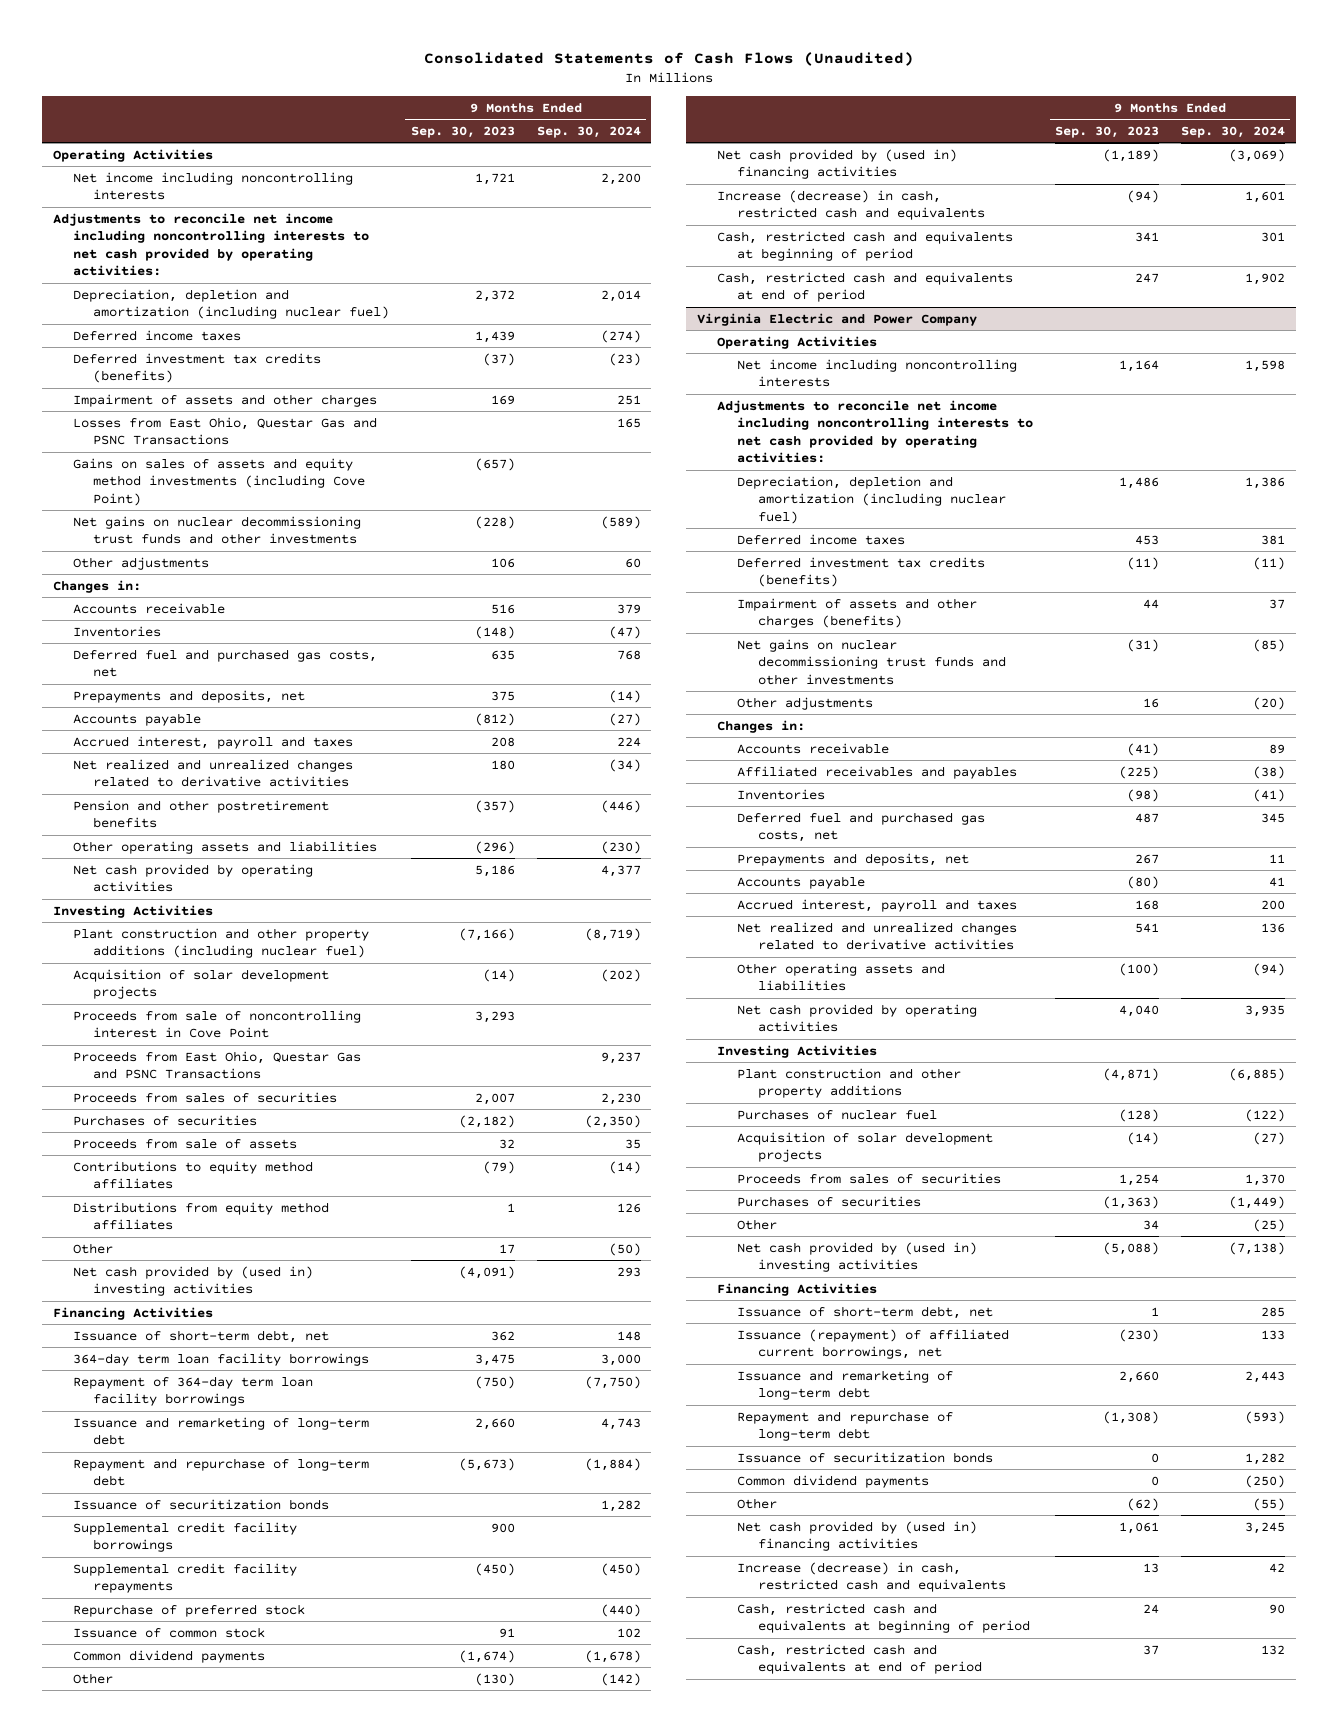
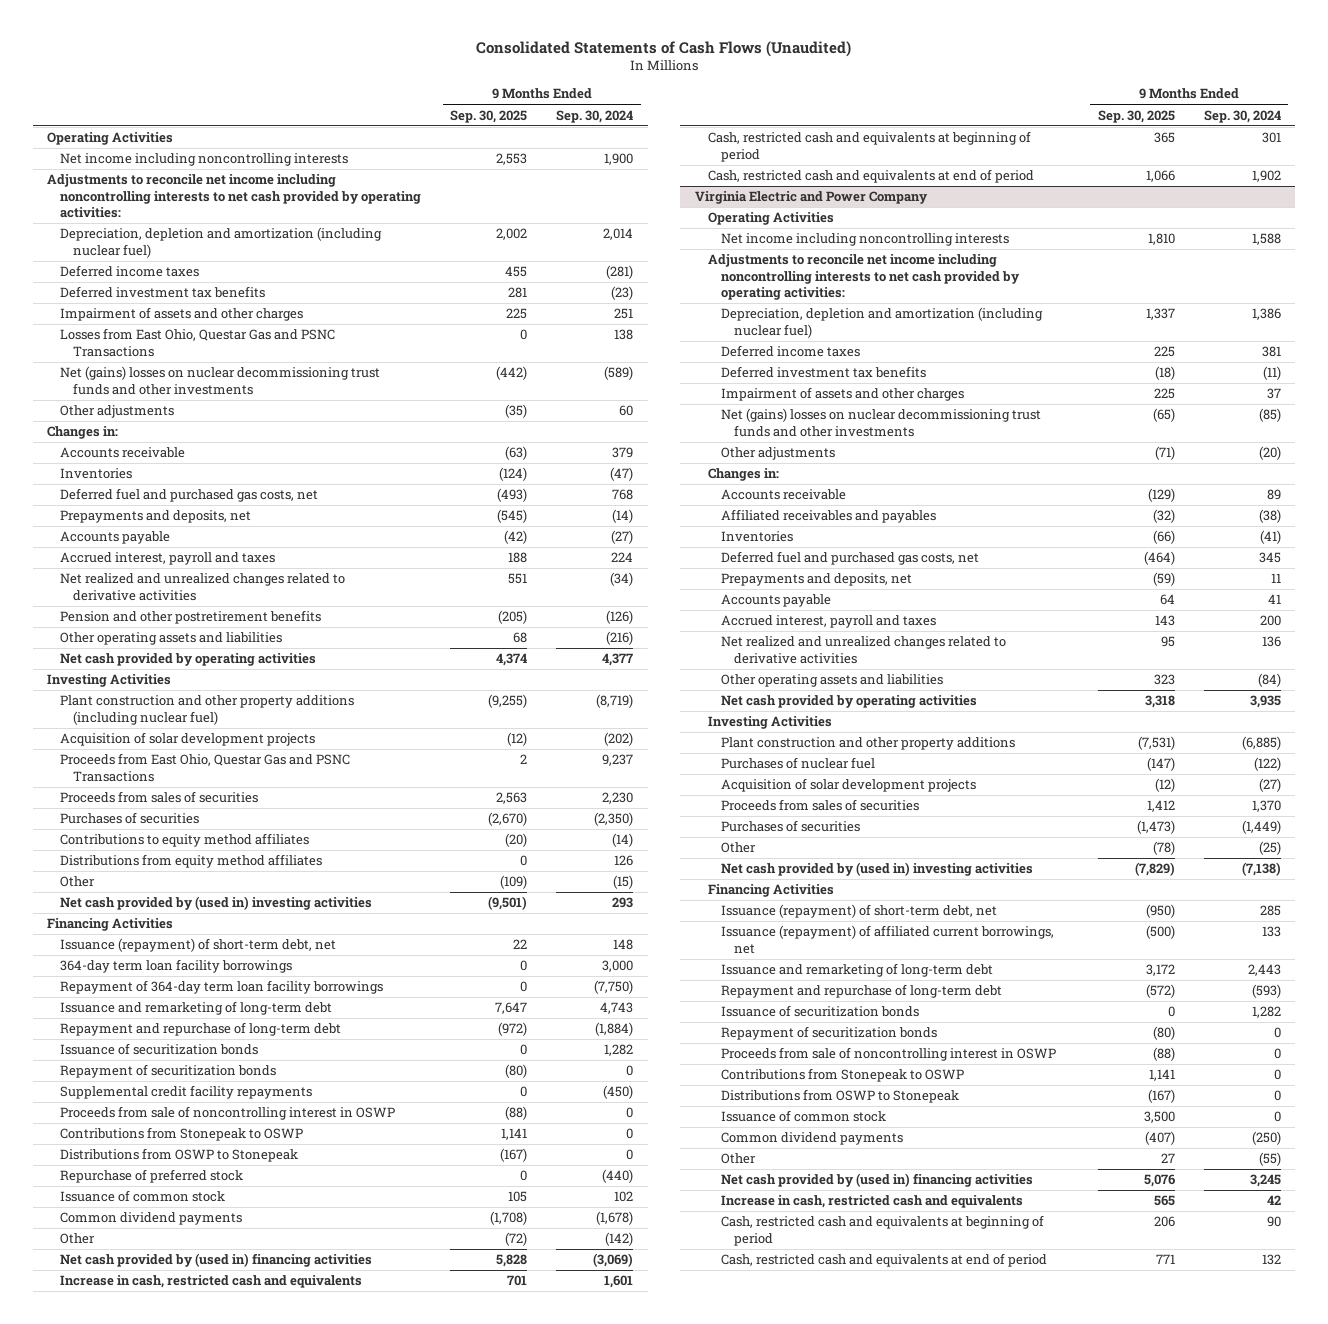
[410,125,515,138] Sep. 30, 2023 -> none
none -> [450,109,528,123] Sep. 30, 2025
[600,172,641,185] 2,200 -> [604,153,634,166] 1,900
[600,329,641,343] (274) -> [606,265,634,280] (281)
[72,352,321,384] Deferred investment tax credits (benefits) -> [60,286,266,299] Deferred investment tax benefits
[72,457,366,506] Gains on sales of assets and equity method investments (including Cove Point) -> none
[616,417,641,428] 165 -> [614,329,634,341] 138
[72,515,361,545] Net gains on nuclear decommissioning trust funds and other investments -> [60,366,381,395] Net (gains) losses on nuclear decommissioning trust funds and other investments
[600,799,641,813] (446) -> [606,610,634,625] (126)
[600,840,641,854] (230) -> [606,631,634,646] (216)
[72,1009,361,1039] Proceeds from sale of noncontrolling interest in Cove Point -> none
[72,1137,297,1149] Proceeds from sale of assets -> none
[608,1242,641,1256] (50) -> [613,875,634,890] (15)
[72,1329,329,1343] Issuance of short-term debt, net -> [60,938,337,953] Issuance (repayment) of short-term debt, net
[72,1521,297,1553] Supplemental credit facility borrowings -> none
none -> [60,1064,277,1079] Repayment of securitization bonds
none -> [60,1106,396,1121] Proceeds from sale of noncontrolling interest in OSWP
none -> [60,1127,304,1142] Contributions from Stonepeak to OSWP
none -> [60,1148,299,1163] Distributions from OSWP to Stonepeak
[717,189,986,221] Increase (decrease) in cash, restricted cash and equivalents -> [60,1275,363,1289] Increase in cash, restricted cash and equivalents
[1244,359,1285,372] 1,598 -> [1251,233,1281,246] 1,588
[737,556,986,588] Deferred investment tax credits (benefits) -> [720,366,926,379] Deferred investment tax benefits
[737,597,978,629] Impairment of assets and other charges (benefits) -> [720,387,964,402] Impairment of assets and other charges
[737,638,1006,685] Net gains on nuclear decommissioning trust funds and other investments -> [720,408,1041,437] Net (gains) losses on nuclear decommissioning trust funds and other investments
[1252,962,1285,976] (94) -> [1257,673,1281,688] (84)
[737,1305,994,1319] Issuance of short-term debt, net -> [720,904,997,919] Issuance (repayment) of short-term debt, net
none -> [720,1026,937,1041] Repayment of securitization bonds
none -> [720,1047,1056,1062] Proceeds from sale of noncontrolling interest in OSWP
none -> [720,1068,964,1083] Contributions from Stonepeak to OSWP
none -> [720,1089,959,1104] Distributions from OSWP to Stonepeak
none -> [720,1110,886,1123] Issuance of common stock
[737,1561,1006,1593] Increase (decrease) in cash, restricted cash and equivalents -> [720,1195,1023,1209] Increase in cash, restricted cash and equivalents

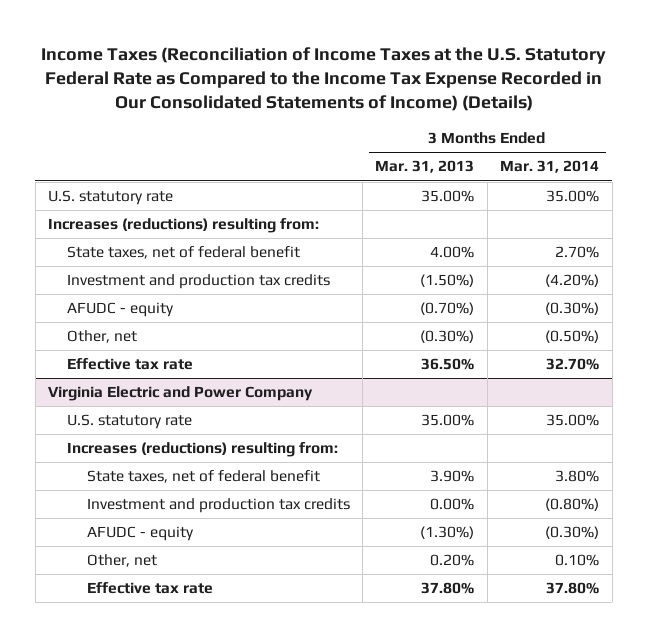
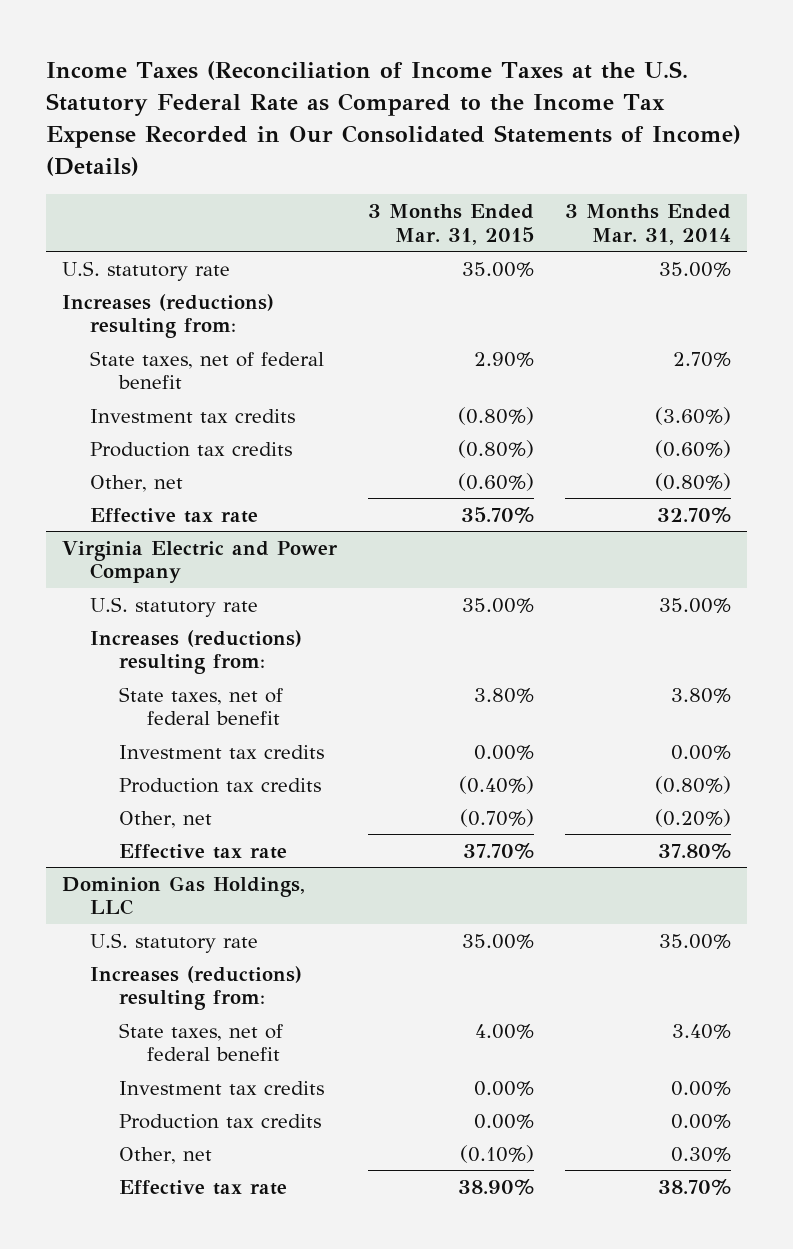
[375,160,475,174] Mar. 31, 2013 -> none
none -> [367,203,534,245] 3 Months Ended Mar. 31, 2015
[67,302,175,318] AFUDC - equity -> none
[67,274,331,290] Investment and production tax credits -> [90,408,296,423] Investment tax credits
[545,274,600,288] (4.20%) -> [655,406,732,425] (3.60%)
none -> [90,441,293,457] Production tax credits
[545,330,600,344] (0.50%) -> [655,472,732,491] (0.80%)
[86,526,194,542] AFUDC - equity -> none
[86,498,350,514] Investment and production tax credits -> [118,744,324,759] Investment tax credits
[545,498,600,512] (0.80%) -> [671,744,732,760] 0.00%
none -> [118,777,321,793] Production tax credits
[555,554,600,567] 0.10% -> [655,808,732,827] (0.20%)
none -> [61,875,305,916] Dominion Gas Holdings, LLC
none -> [90,932,259,953] U.S. statutory rate
none -> [90,965,303,1011] Increases (reductions) resulting from:
none -> [118,1022,283,1062] State taxes, net of federal benefit
none -> [118,1080,324,1095] Investment tax credits
none -> [118,1113,321,1129] Production tax credits
none -> [118,1146,212,1164] Other, net
none -> [118,1179,287,1195] Effective tax rate

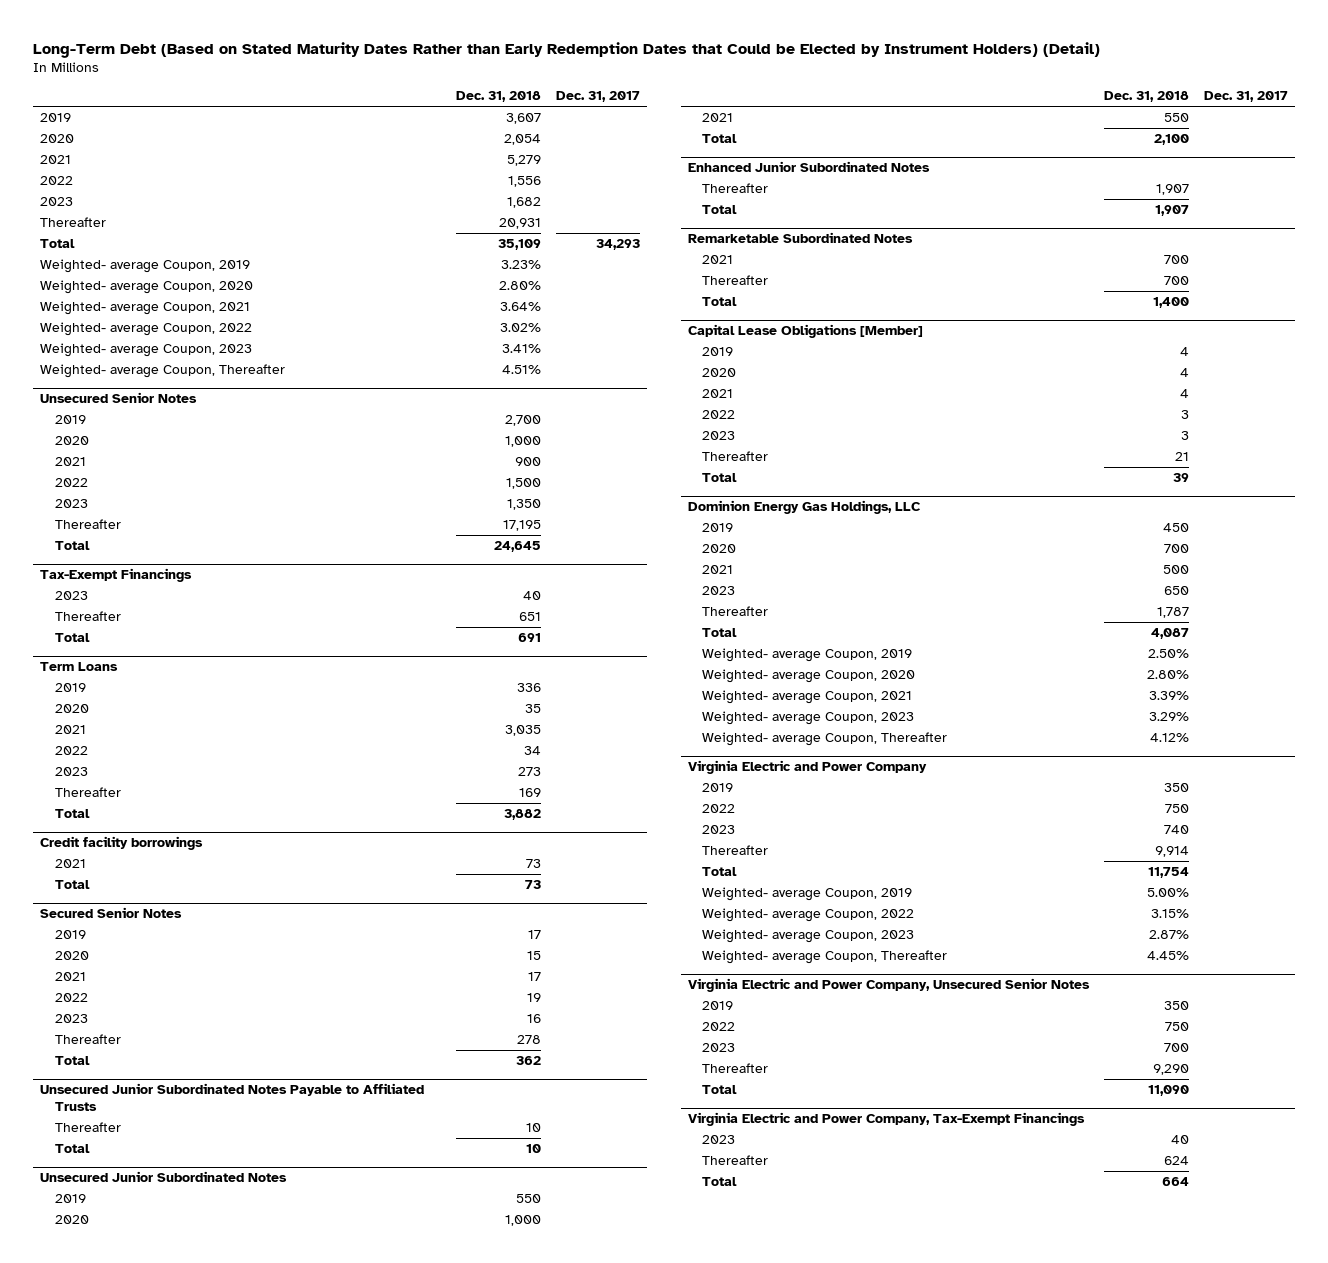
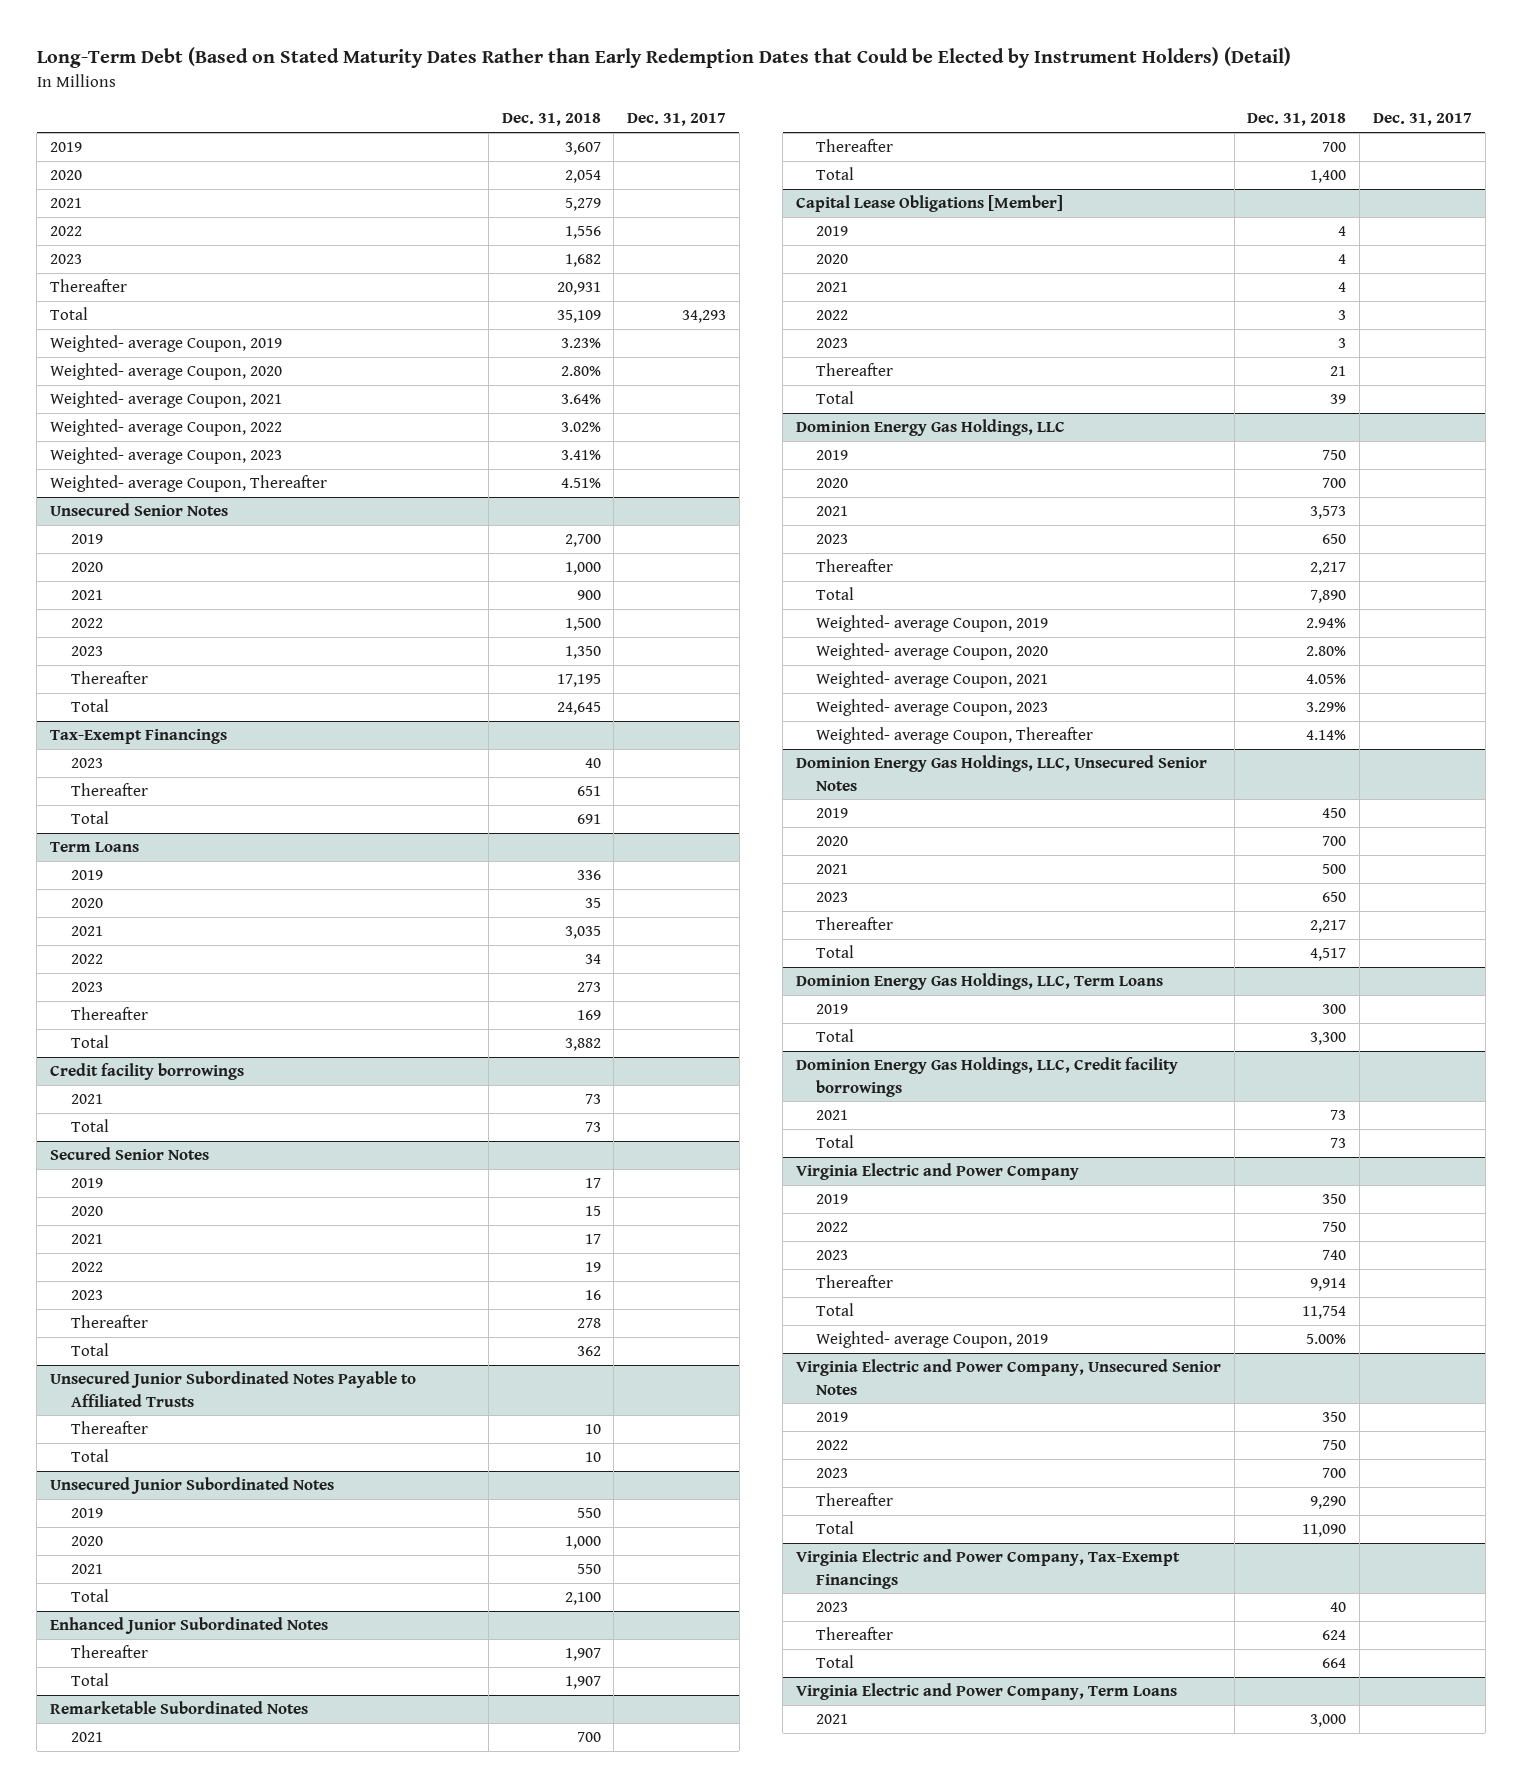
[1162,522,1189,532] 450 -> [1322,450,1347,461] 750
[1162,564,1189,574] 500 -> [1310,506,1347,520] 3,573
[1156,606,1189,618] 1,787 -> [1310,562,1347,576] 2,217
[1150,627,1189,639] 4,087 -> [1310,590,1347,604] 7,890
[1147,648,1189,658] 2.50% -> [1306,618,1347,629] 2.94%
[1148,690,1189,700] 3.39% -> [1306,674,1347,685] 4.05%
[1149,732,1189,742] 4.12% -> [1306,730,1347,741] 4.14%
none -> [795,755,1207,791] Dominion Energy Gas Holdings, LLC, Unsecured Senior Notes
none -> [816,808,849,819] 2019
none -> [816,836,849,847] 2020
none -> [816,864,849,875] 2021
none -> [816,892,849,903] 2023
none -> [816,917,894,931] Thereafter
none -> [816,945,855,959] Total
none -> [795,973,1163,991] Dominion Energy Gas Holdings, LLC, Term Loans
none -> [816,1004,849,1015] 2019
none -> [816,1029,855,1043] Total
none -> [795,1057,1178,1097] Dominion Energy Gas Holdings, LLC, Credit facility borrowings
none -> [816,1110,849,1121] 2021
none -> [816,1135,855,1149] Total
[702,907,915,922] Weighted- average Coupon, 2022 -> none
[702,928,915,943] Weighted- average Coupon, 2023 -> none
[702,949,948,964] Weighted- average Coupon, Thereafter -> none
none -> [795,1683,1177,1701] Virginia Electric and Power Company, Term Loans
none -> [816,1714,849,1725] 2021

